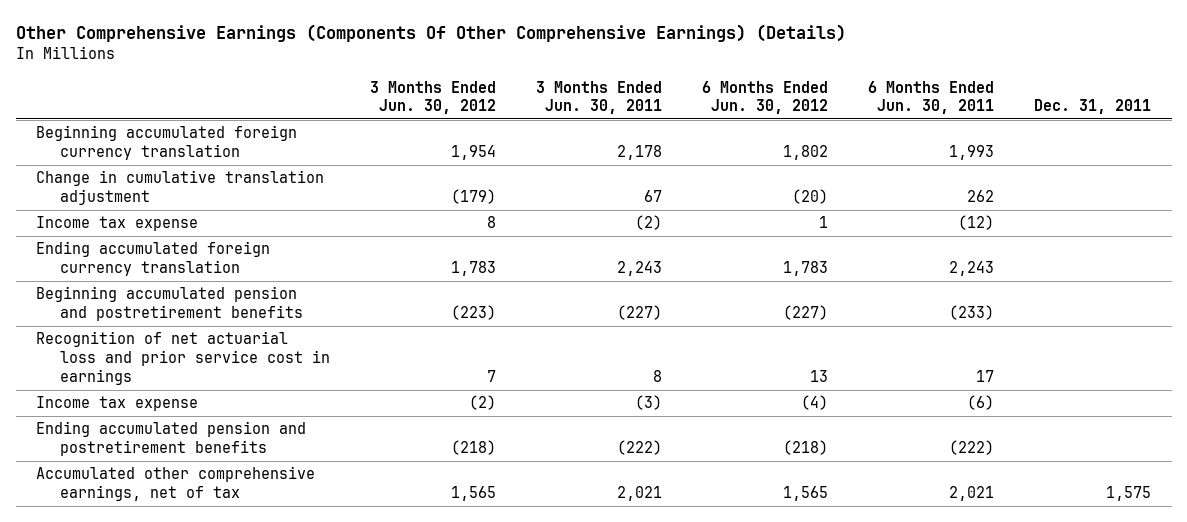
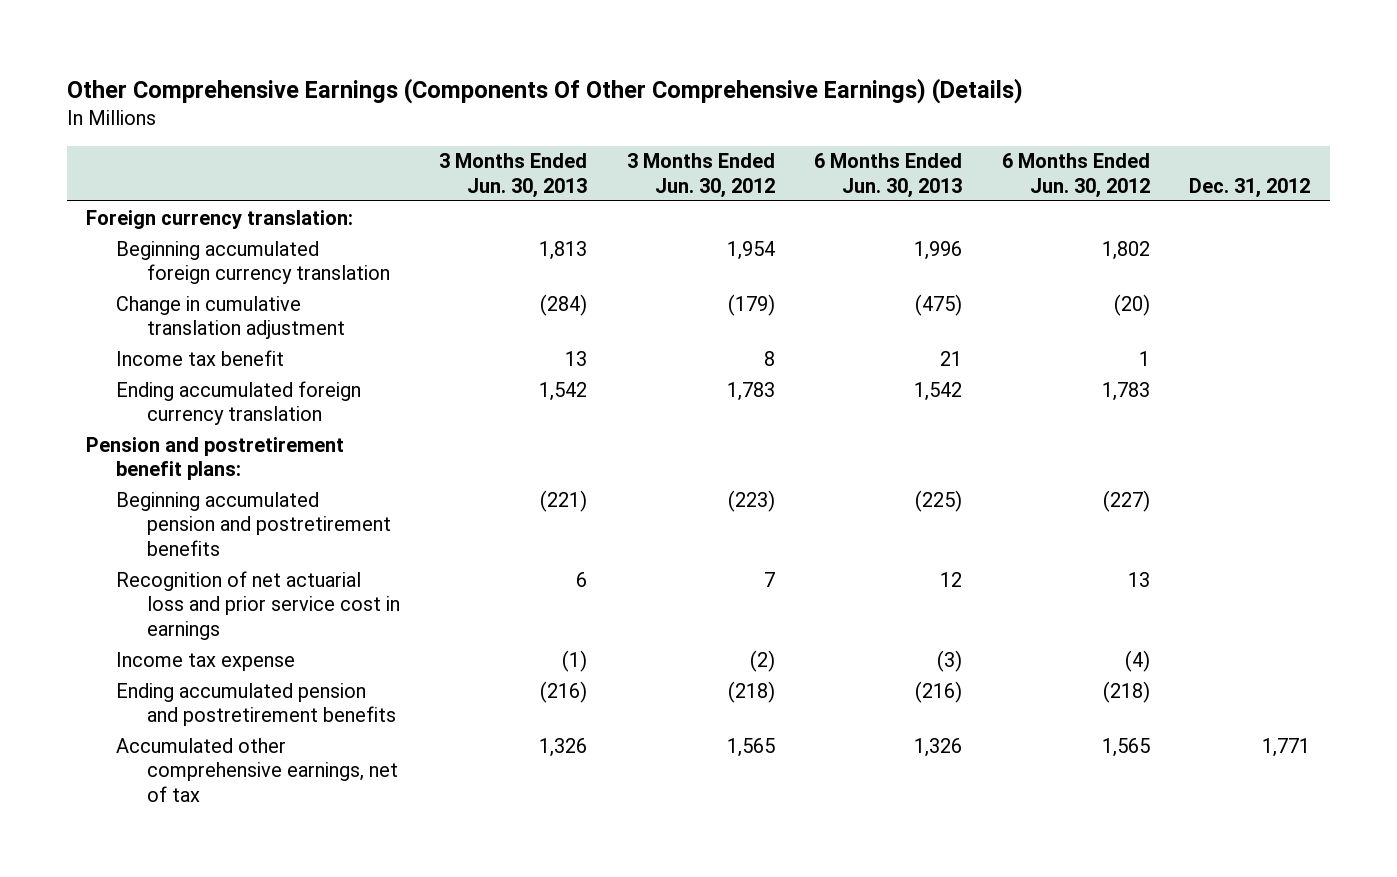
[535,80,662,115] 3 Months Ended Jun. 30, 2011 -> none
[868,80,995,115] 6 Months Ended Jun. 30, 2011 -> none
[1034,99,1152,115] Dec. 31, 2011 -> none
none -> [439,153,588,198] 3 Months Ended Jun. 30, 2013
none -> [814,153,963,198] 6 Months Ended Jun. 30, 2013
none -> [1189,177,1311,198] Dec. 31, 2012
none -> [86,209,354,229] Foreign currency translation:
[35,216,198,232] Income tax expense -> [116,349,285,366] Income tax benefit
none -> [86,436,345,481] Pension and postretirement benefit plans:

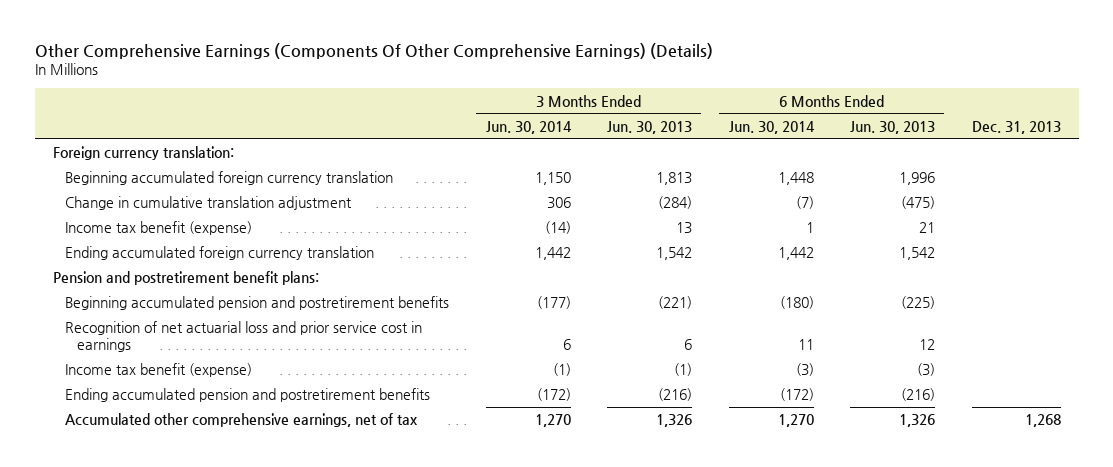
[626,153,775,198] 3 Months Ended Jun. 30, 2012 -> none
[1001,153,1150,198] 6 Months Ended Jun. 30, 2012 -> none
[1189,177,1311,198] Dec. 31, 2012 -> none
none -> [485,120,572,134] Jun. 30, 2014
none -> [728,120,815,134] Jun. 30, 2014
none -> [971,120,1061,134] Dec. 31, 2013
[116,349,285,366] Income tax benefit -> [65,221,253,236] Income tax benefit (expense)
[116,651,296,671] Income tax expense -> [65,363,253,378] Income tax benefit (expense)

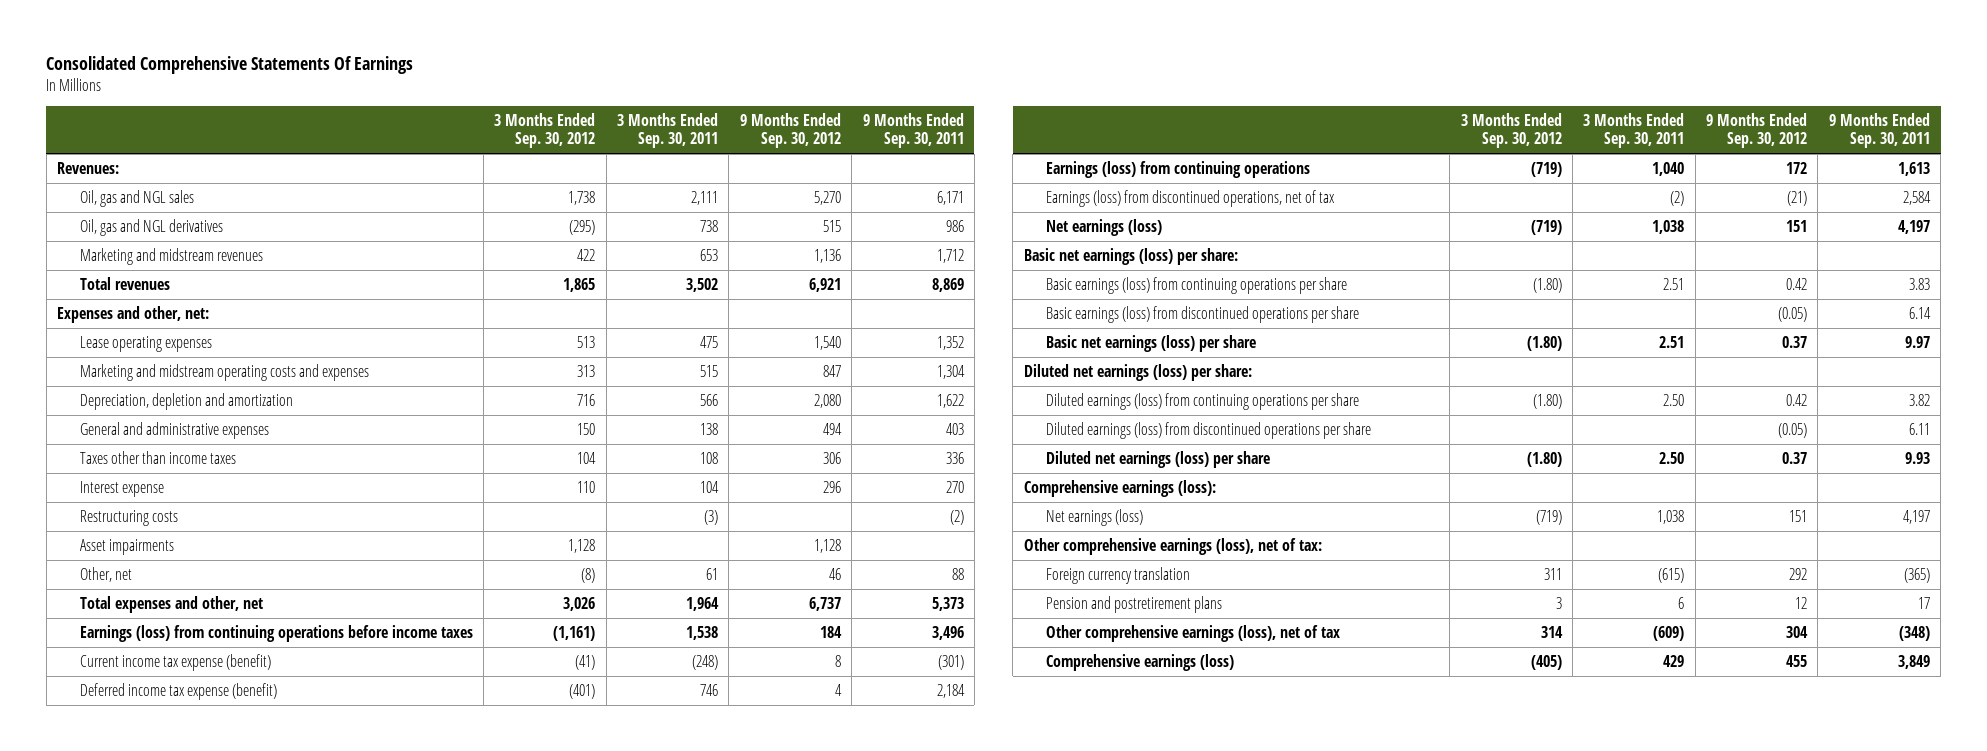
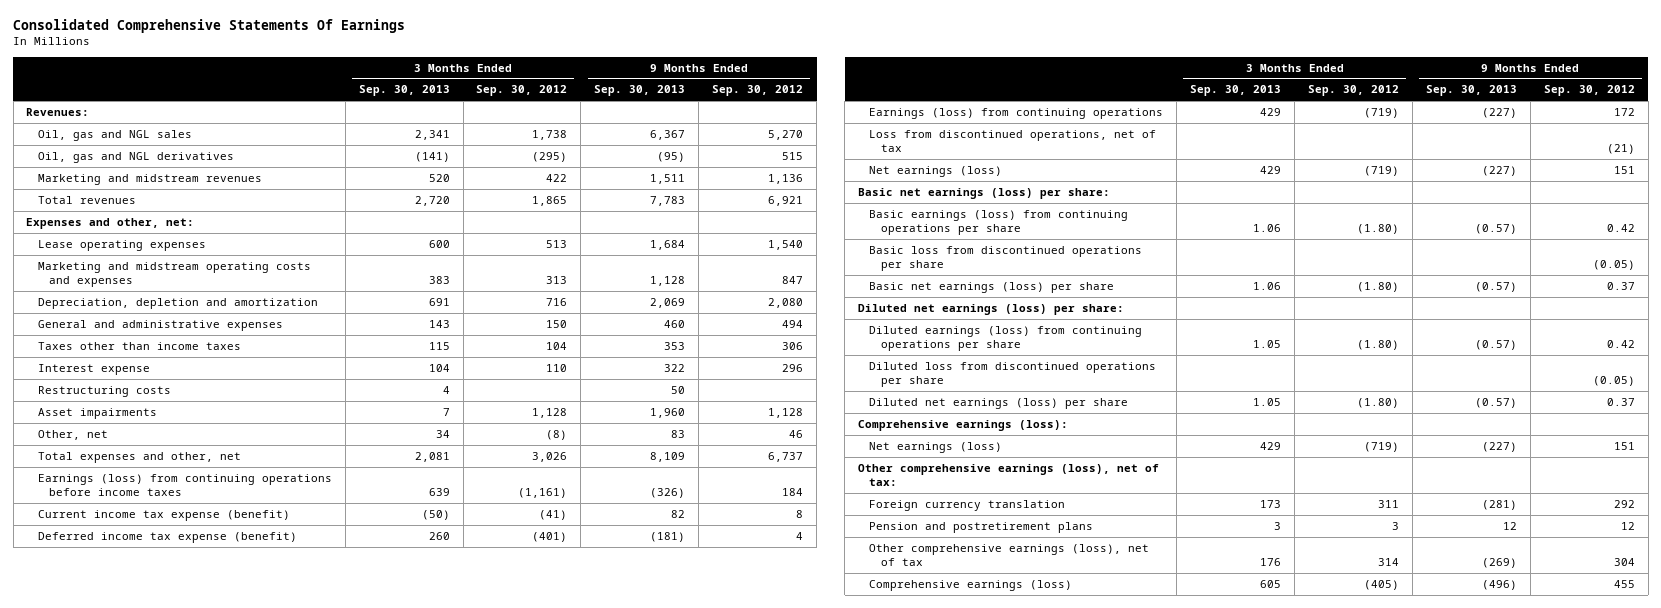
[617,113,719,149] 3 Months Ended Sep. 30, 2011 -> none
[862,113,964,149] 9 Months Ended Sep. 30, 2011 -> none
none -> [358,85,450,97] Sep. 30, 2013
none -> [594,85,686,97] Sep. 30, 2013
[1045,189,1335,207] Earnings (loss) from discontinued operations, net of tax -> [869,129,1157,153] Loss from discontinued operations, net of tax
[1045,305,1359,323] Basic earnings (loss) from discontinued operations per share -> [869,245,1143,272] Basic loss from discontinued operations per share
[1045,421,1371,439] Diluted earnings (loss) from discontinued operations per share -> [869,361,1157,388] Diluted loss from discontinued operations per share

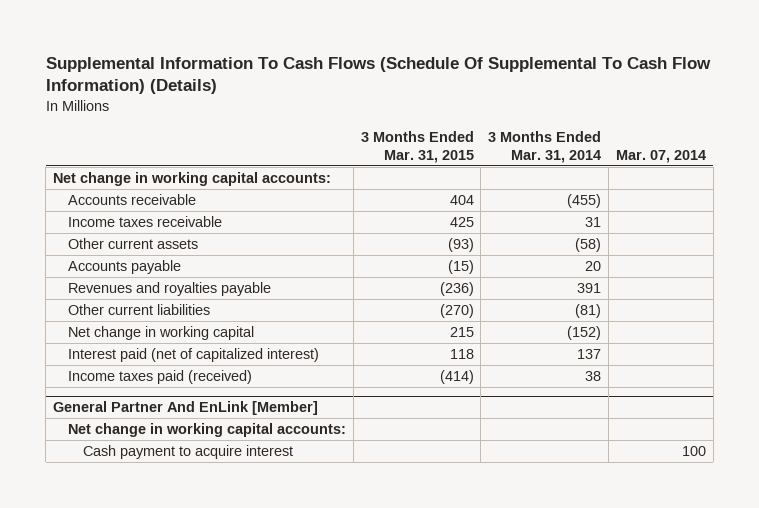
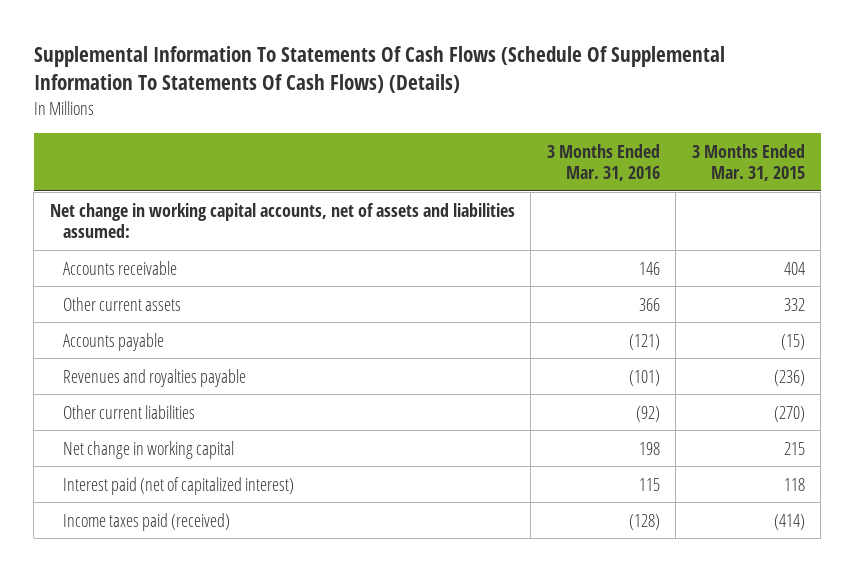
[45,56,711,95] Supplemental Information To Cash Flows (Schedule Of Supplemental To Cash Flow Information) (Details) -> [33,45,725,94] Supplemental Information To Statements Of Cash Flows (Schedule Of Supplemental Information To Statements Of Cash Flows) (Details)
[488,130,602,163] 3 Months Ended Mar. 31, 2014 -> none
[615,149,706,163] Mar. 07, 2014 -> none
none -> [546,143,660,182] 3 Months Ended Mar. 31, 2016
[53,172,332,187] Net change in working capital accounts: -> [49,202,515,239] Net change in working capital accounts, net of assets and liabilities assumed:
[67,216,222,228] Income taxes receivable -> none
[447,238,474,253] (93) -> [783,297,805,311] 332
[53,401,319,416] General Partner And EnLink [Member] -> none
[67,423,346,438] Net change in working capital accounts: -> none
[82,445,293,460] Cash payment to acquire interest -> none

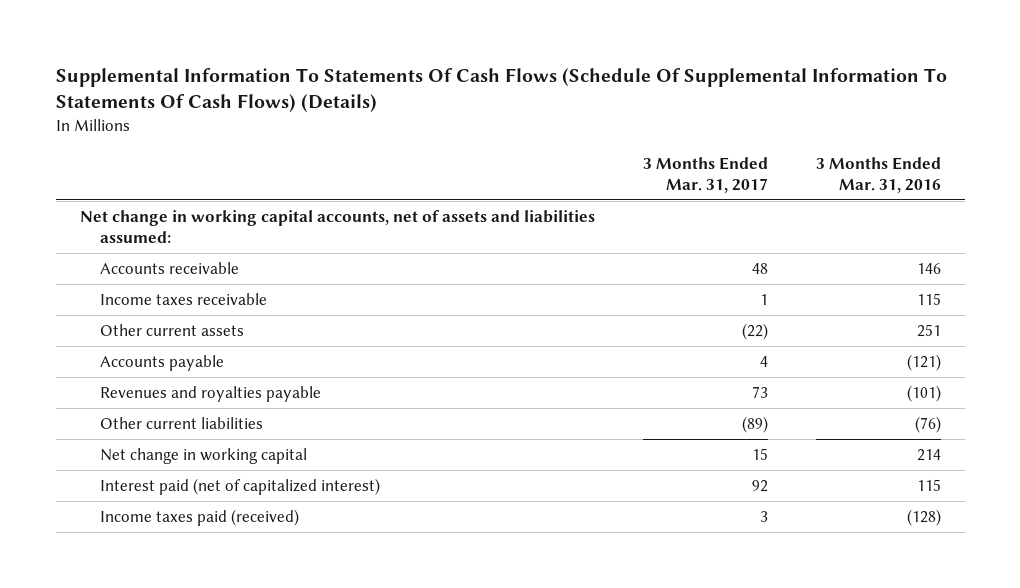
[691,143,805,182] 3 Months Ended Mar. 31, 2015 -> none
none -> [642,156,768,193] 3 Months Ended Mar. 31, 2017
none -> [99,293,267,306] Income taxes receivable
[638,297,660,311] 366 -> [916,324,941,338] 251
[635,405,660,422] (92) -> [914,416,941,434] (76)
[638,441,660,455] 198 -> [916,449,941,462] 214

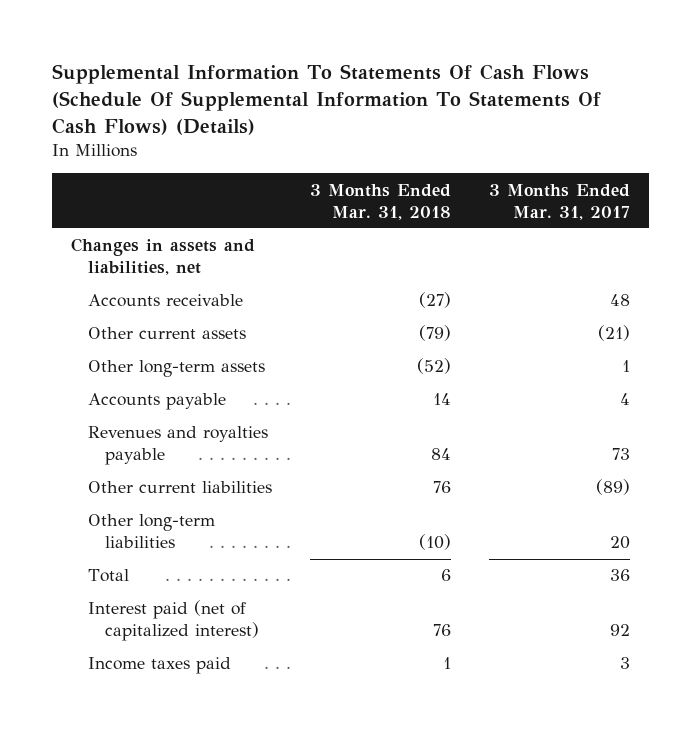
[815,156,941,193] 3 Months Ended Mar. 31, 2016 -> none
none -> [309,183,451,220] 3 Months Ended Mar. 31, 2018
[79,210,595,244] Net change in working capital accounts, net of assets and liabilities assumed: -> [70,238,255,276] Changes in assets and liabilities, net
[99,293,267,306] Income taxes receivable -> none
[741,323,768,341] (22) -> [597,325,630,342] (21)
none -> [87,360,265,378] Other long-term assets
[99,448,307,465] Net change in working capital -> none
none -> [87,514,215,549] Other long-term liabilities
none -> [87,569,129,583] Total
[99,509,299,527] Income taxes paid (received) -> [87,657,231,675] Income taxes paid

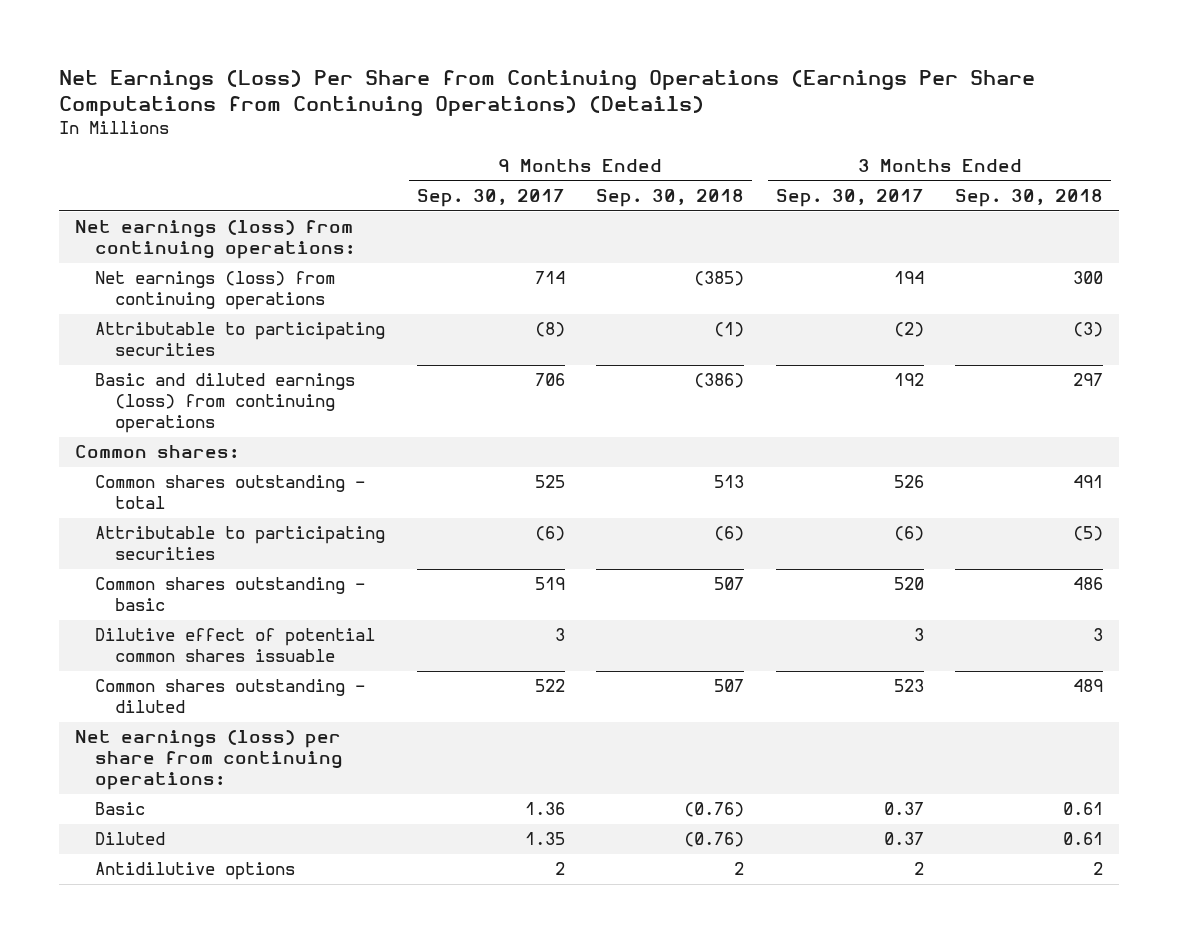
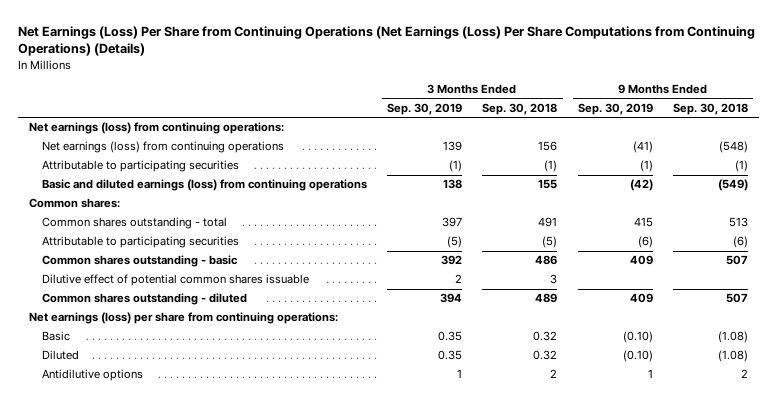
[58,70,1035,117] Net Earnings (Loss) Per Share from Continuing Operations (Earnings Per Share Computations from Continuing Operations) (Details) -> [18,25,756,57] Net Earnings (Loss) Per Share from Continuing Operations (Net Earnings (Loss) Per Share Computations from Continuing Operations) (Details)
[416,189,565,208] Sep. 30, 2017 -> none
[775,189,924,208] Sep. 30, 2017 -> none
none -> [387,102,463,115] Sep. 30, 2019
none -> [577,102,653,115] Sep. 30, 2019
[694,271,745,287] (385) -> [719,141,749,154] (548)
[1073,271,1104,285] 300 -> [538,141,558,152] 156
[1073,322,1104,338] (3) -> [544,160,558,173] (1)
[694,373,745,389] (386) -> [718,179,749,192] (549)
[1073,373,1104,387] 297 -> [538,179,558,190] 155
[684,802,745,818] (0.76) -> [718,331,749,344] (1.08)
[1063,802,1104,816] 0.61 -> [533,331,558,342] 0.32
[684,832,745,848] (0.76) -> [718,350,749,363] (1.08)
[1063,832,1104,846] 0.61 -> [533,350,558,361] 0.32

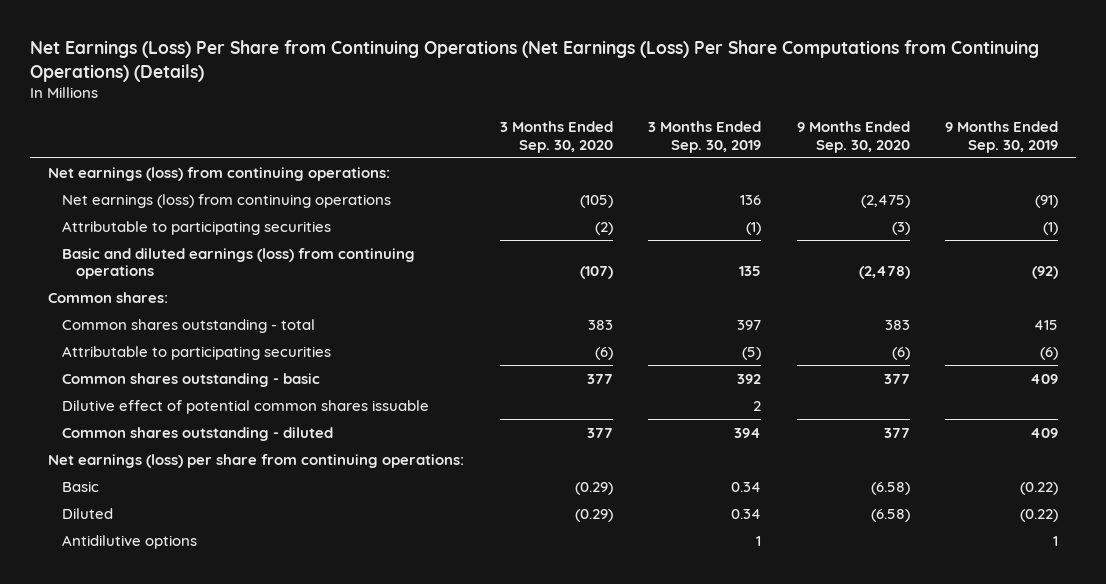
[482,102,558,115] Sep. 30, 2018 -> none
[673,102,749,115] Sep. 30, 2018 -> none
none -> [499,121,613,153] 3 Months Ended Sep. 30, 2020
none -> [796,121,910,153] 9 Months Ended Sep. 30, 2020
[443,141,463,152] 139 -> [740,194,762,205] 136
[632,141,653,154] (41) -> [1035,194,1059,208] (91)
[443,179,463,190] 138 -> [739,266,762,277] 135
[629,179,653,192] (42) -> [1032,266,1059,280] (92)
[438,331,463,342] 0.35 -> [731,481,762,492] 0.34
[622,331,653,344] (0.10) -> [1020,481,1059,495] (0.22)
[438,350,463,361] 0.35 -> [731,508,762,519] 0.34
[622,350,653,363] (0.10) -> [1020,508,1059,522] (0.22)

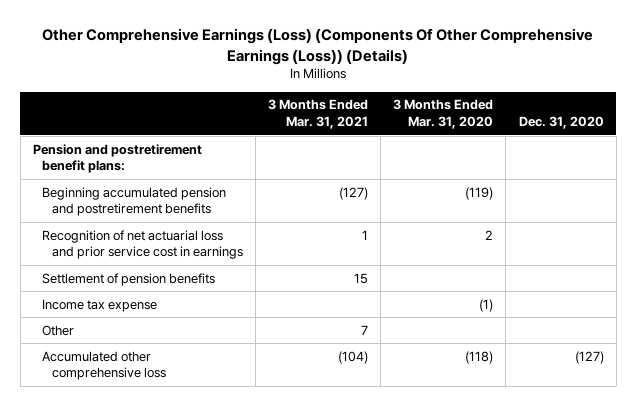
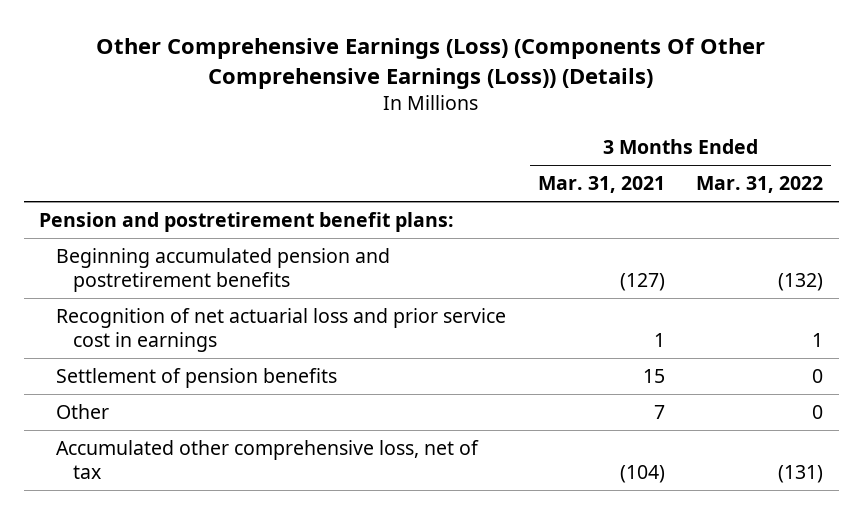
[393,99,494,130] 3 Months Ended Mar. 31, 2020 -> none
[518,116,604,130] Dec. 31, 2020 -> none
none -> [696,176,824,194] Mar. 31, 2022
[42,298,158,312] Income tax expense -> none
[42,350,166,381] Accumulated other comprehensive loss -> [56,439,480,480] Accumulated other comprehensive loss, net of tax

